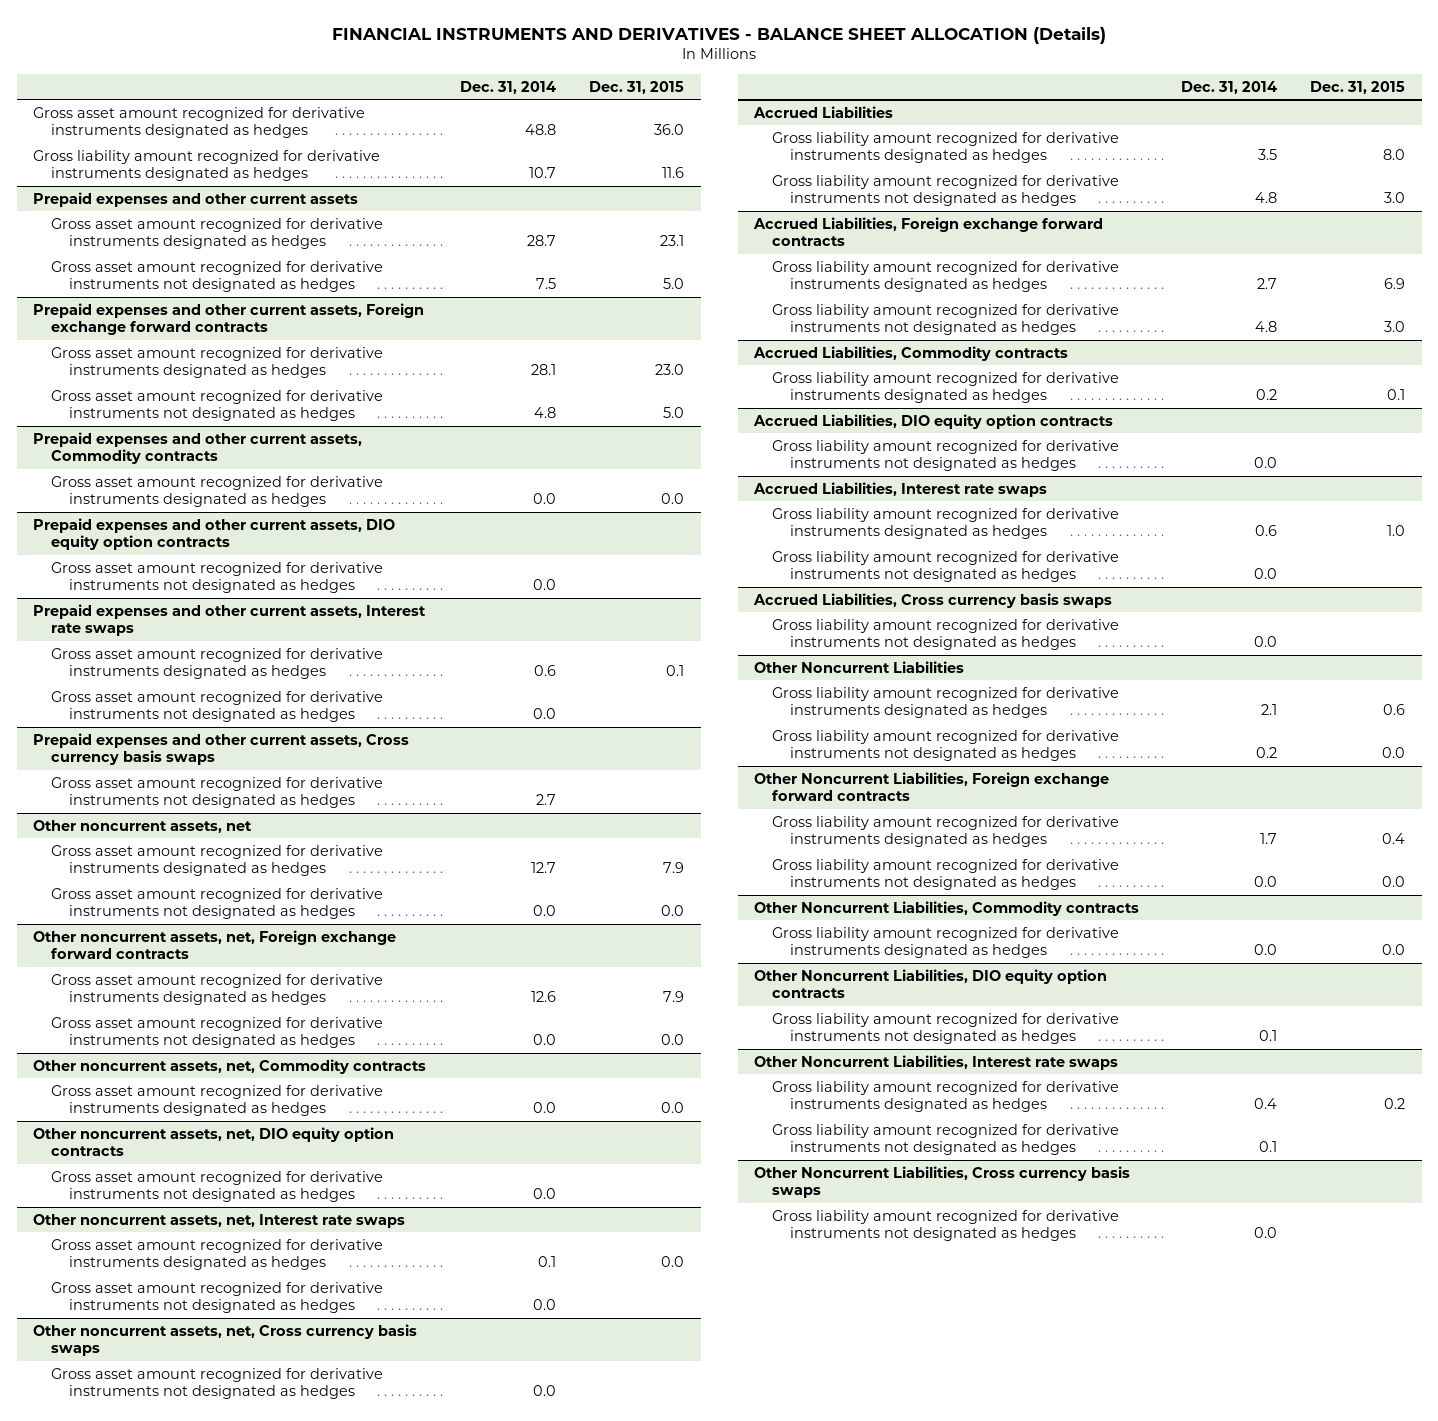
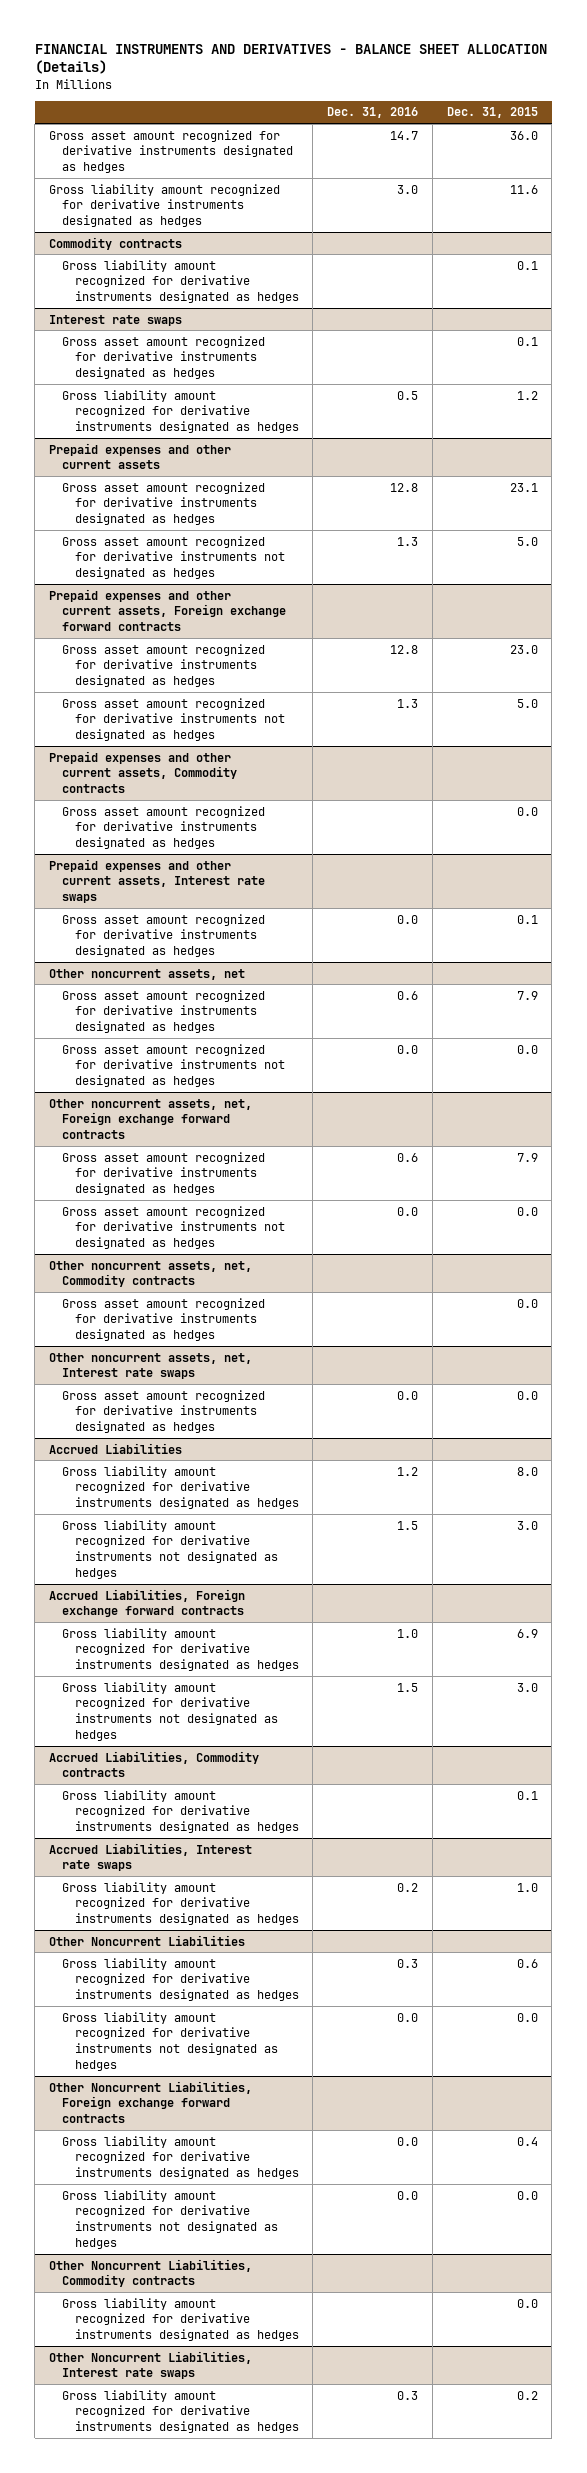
[459,80,556,94] Dec. 31, 2014 -> none
none -> [327,107,419,119] Dec. 31, 2016
none -> [48,236,182,250] Commodity contracts
none -> [61,259,299,304] Gross liability amount recognized for derivative instruments designated as hedges
none -> [48,314,182,326] Interest rate swaps
none -> [61,335,265,380] Gross asset amount recognized for derivative instruments designated as hedges
none -> [61,389,299,434] Gross liability amount recognized for derivative instruments designated as hedges
[33,517,396,551] Prepaid expenses and other current assets, DIO equity option contracts -> none
[51,561,384,594] Gross asset amount recognized for derivative instruments not designated as hedges -> none
[51,690,384,723] Gross asset amount recognized for derivative instruments not designated as hedges -> none
[33,732,410,766] Prepaid expenses and other current assets, Cross currency basis swaps -> none
[51,776,384,809] Gross asset amount recognized for derivative instruments not designated as hedges -> none
[33,1126,395,1157] Other noncurrent assets, net, DIO equity option contracts -> none
[51,1170,384,1203] Gross asset amount recognized for derivative instruments not designated as hedges -> none
[51,1281,384,1314] Gross asset amount recognized for derivative instruments not designated as hedges -> none
[33,1323,418,1357] Other noncurrent assets, net, Cross currency basis swaps -> none
[51,1367,384,1400] Gross asset amount recognized for derivative instruments not designated as hedges -> none
[753,413,1114,429] Accrued Liabilities, DIO equity option contracts -> none
[771,439,1119,472] Gross liability amount recognized for derivative instruments not designated as hedges -> none
[771,550,1119,583] Gross liability amount recognized for derivative instruments not designated as hedges -> none
[753,592,1113,608] Accrued Liabilities, Cross currency basis swaps -> none
[771,618,1119,651] Gross liability amount recognized for derivative instruments not designated as hedges -> none
[754,968,1108,999] Other Noncurrent Liabilities, DIO equity option contracts -> none
[771,1012,1119,1045] Gross liability amount recognized for derivative instruments not designated as hedges -> none
[771,1123,1119,1156] Gross liability amount recognized for derivative instruments not designated as hedges -> none
[754,1165,1131,1199] Other Noncurrent Liabilities, Cross currency basis swaps -> none
[771,1209,1119,1242] Gross liability amount recognized for derivative instruments not designated as hedges -> none

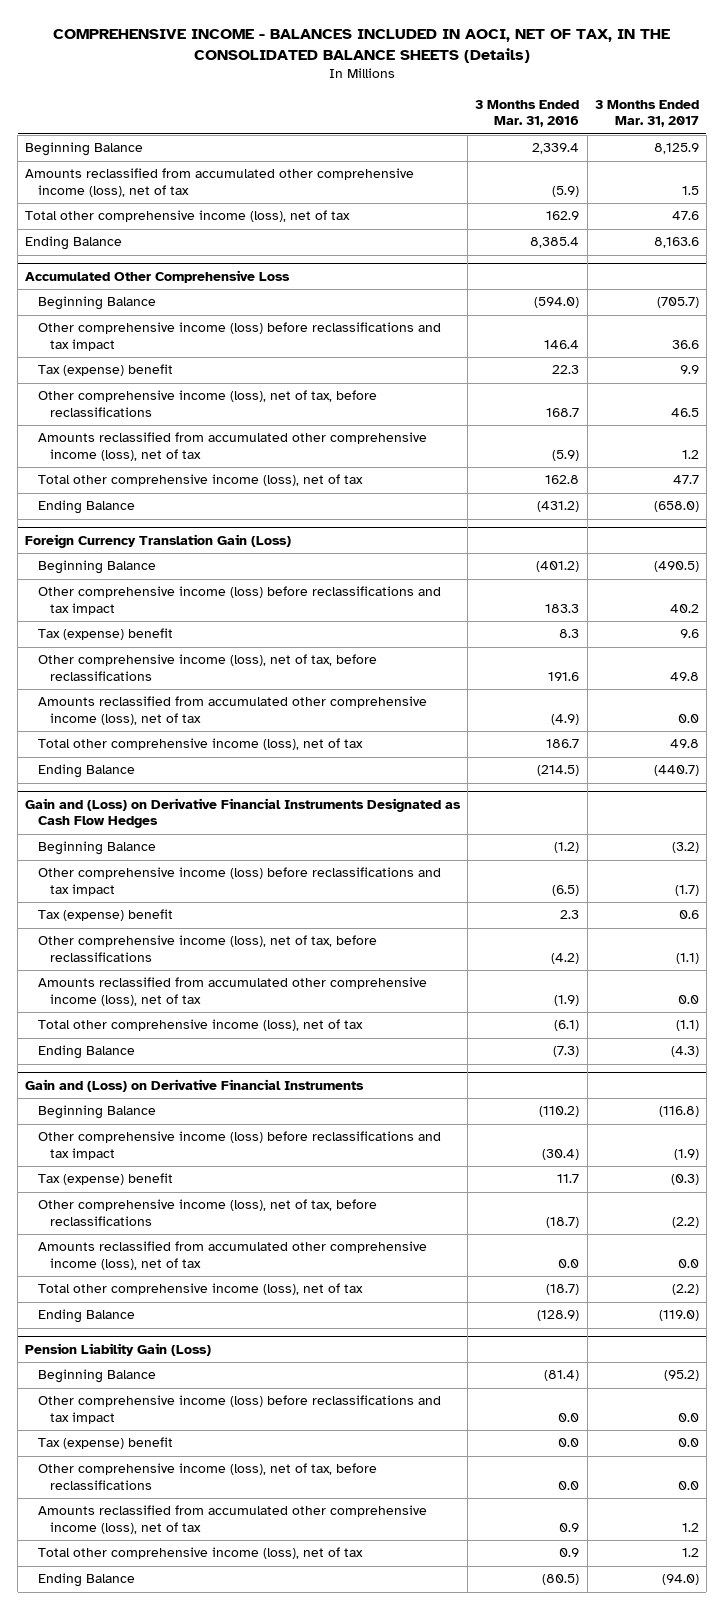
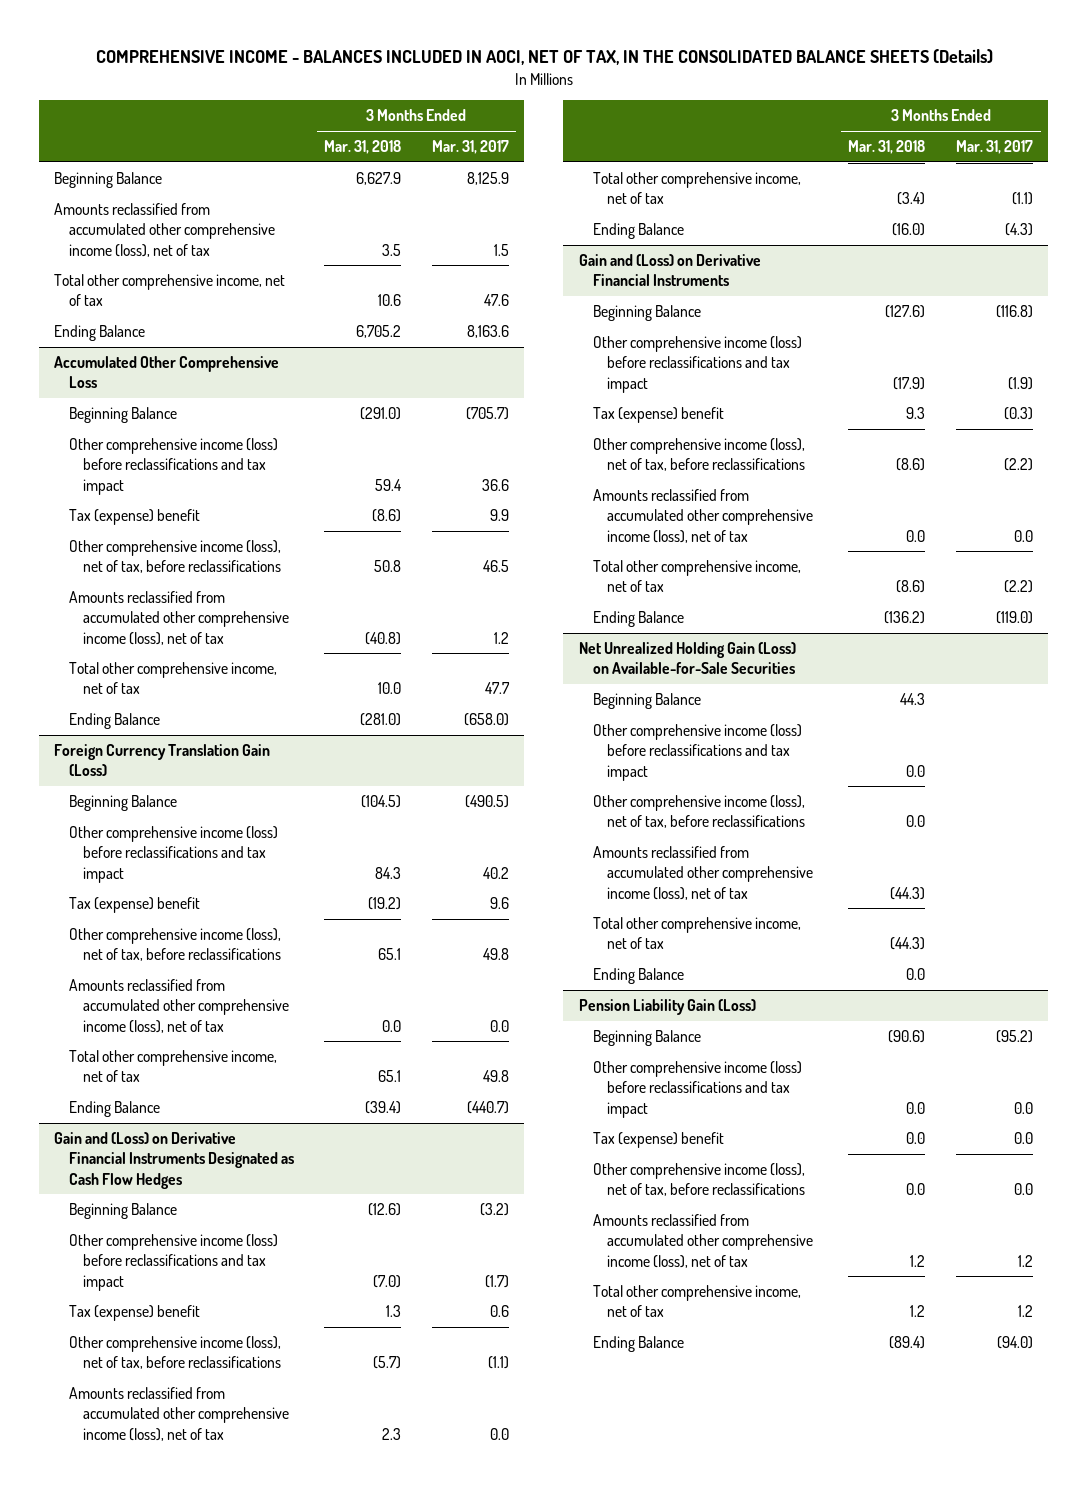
[475,99,580,128] 3 Months Ended Mar. 31, 2016 -> none
none -> [324,140,402,155] Mar. 31, 2018
[25,210,351,223] Total other comprehensive income (loss), net of tax -> [54,274,286,307] Total other comprehensive income, net of tax
[37,474,363,487] Total other comprehensive income (loss), net of tax -> [68,662,277,695] Total other comprehensive income, net of tax
[37,738,363,751] Total other comprehensive income (loss), net of tax -> [68,1050,277,1083] Total other comprehensive income, net of tax
[37,1019,363,1032] Total other comprehensive income (loss), net of tax -> [592,172,801,205] Total other comprehensive income, net of tax
[37,1283,363,1296] Total other comprehensive income (loss), net of tax -> [592,560,801,593] Total other comprehensive income, net of tax
none -> [578,642,796,675] Net Unrealized Holding Gain (Loss) on Available-for-Sale Securities
none -> [592,693,701,710] Beginning Balance
none -> [592,724,802,781] Other comprehensive income (loss) before reclassifications and tax impact
none -> [592,795,806,829] Other comprehensive income (loss), net of tax, before reclassifications
none -> [592,846,814,900] Amounts reclassified from accumulated other comprehensive income (loss), net of tax
none -> [592,917,801,950] Total other comprehensive income, net of tax
none -> [592,968,684,985] Ending Balance
[37,1547,363,1560] Total other comprehensive income (loss), net of tax -> [592,1285,801,1318] Total other comprehensive income, net of tax

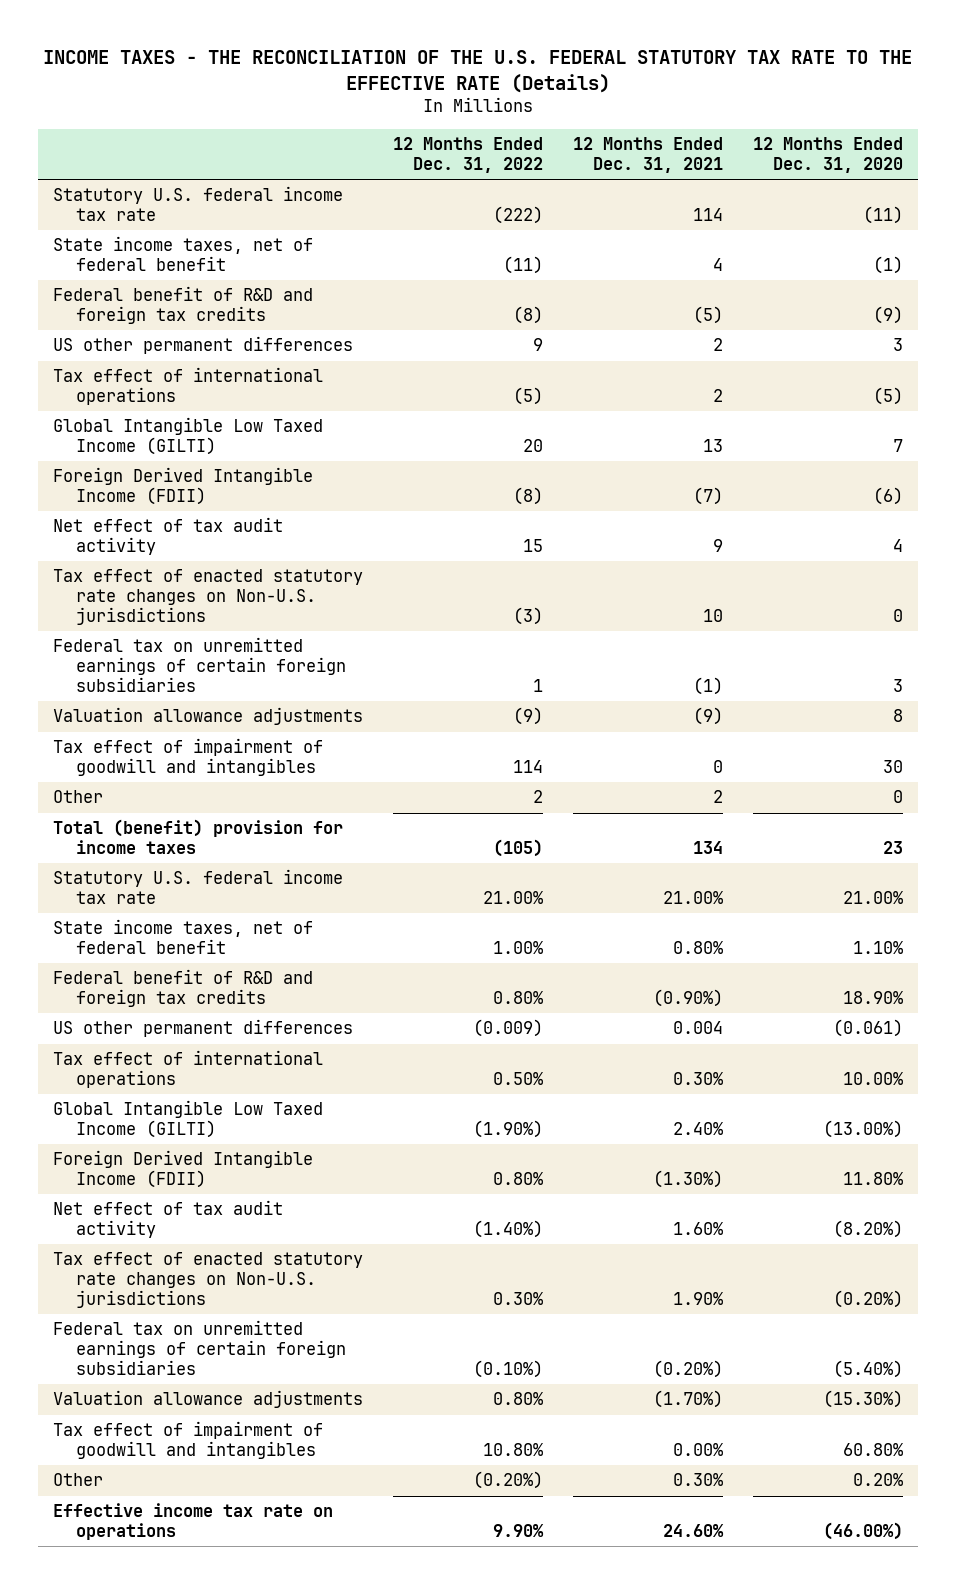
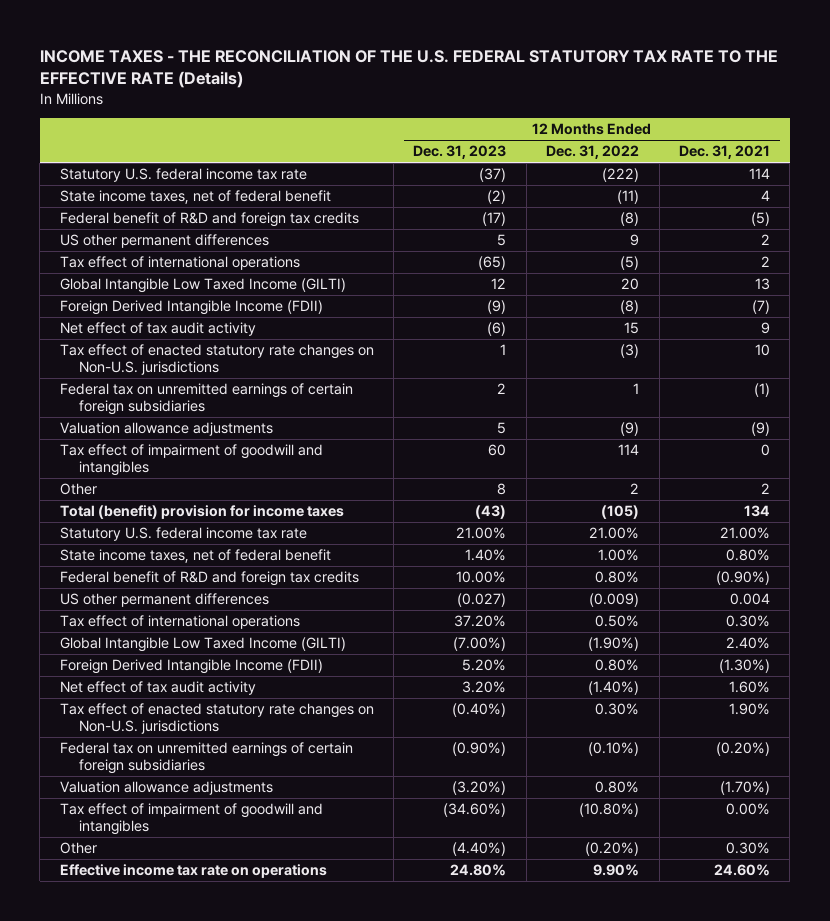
[752,137,903,174] 12 Months Ended Dec. 31, 2020 -> none
none -> [413,145,507,160] Dec. 31, 2023
[483,1443,544,1457] 10.80% -> [579,803,640,818] (10.80%)

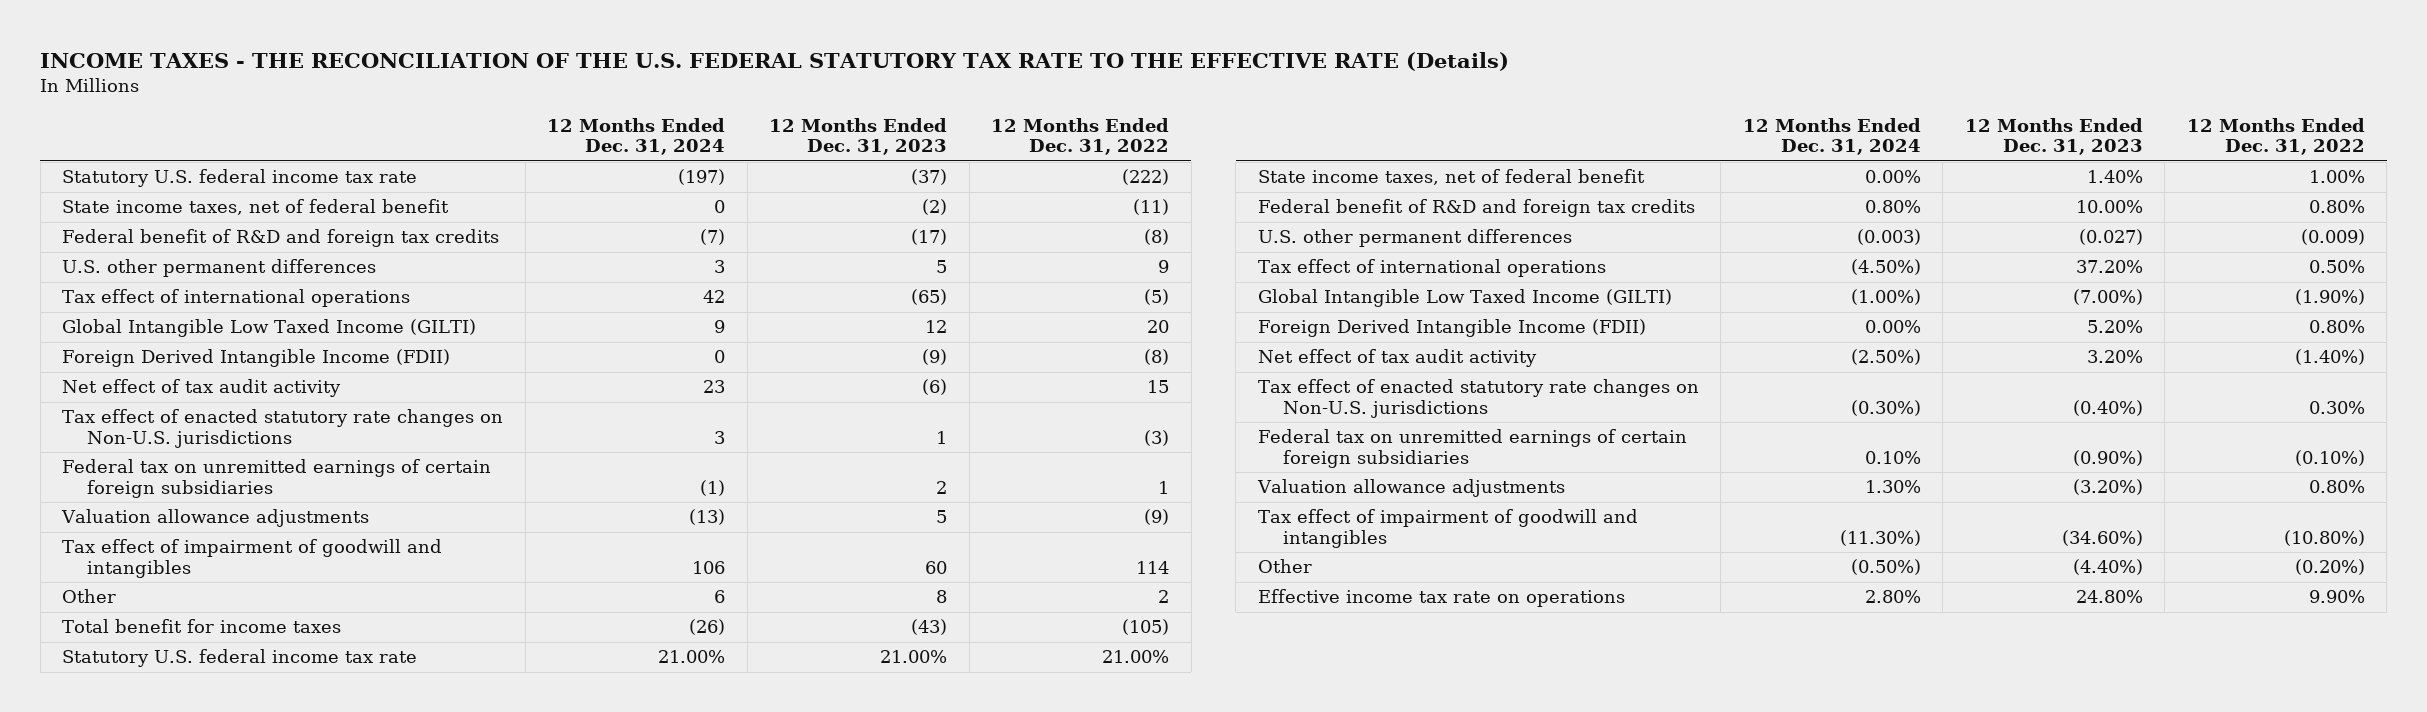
[678,145,770,160] Dec. 31, 2021 -> none
none -> [547,117,726,156] 12 Months Ended Dec. 31, 2024
[59,234,269,249] US other permanent differences -> [62,259,377,278] U.S. other permanent differences
[59,505,344,520] Total (benefit) provision for income taxes -> [62,619,342,634] Total benefit for income taxes
[59,593,269,608] US other permanent differences -> [1257,229,1572,248] U.S. other permanent differences

